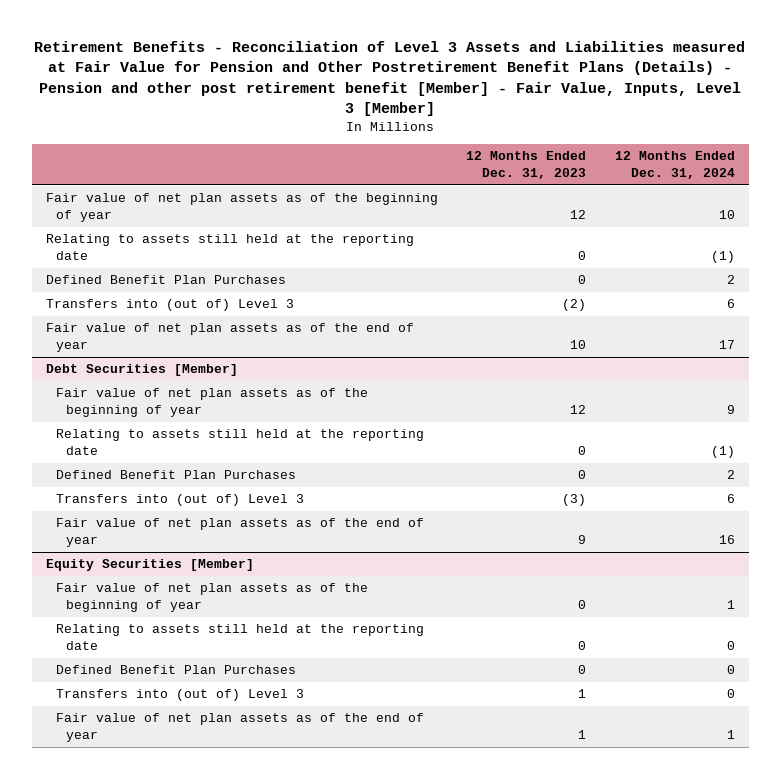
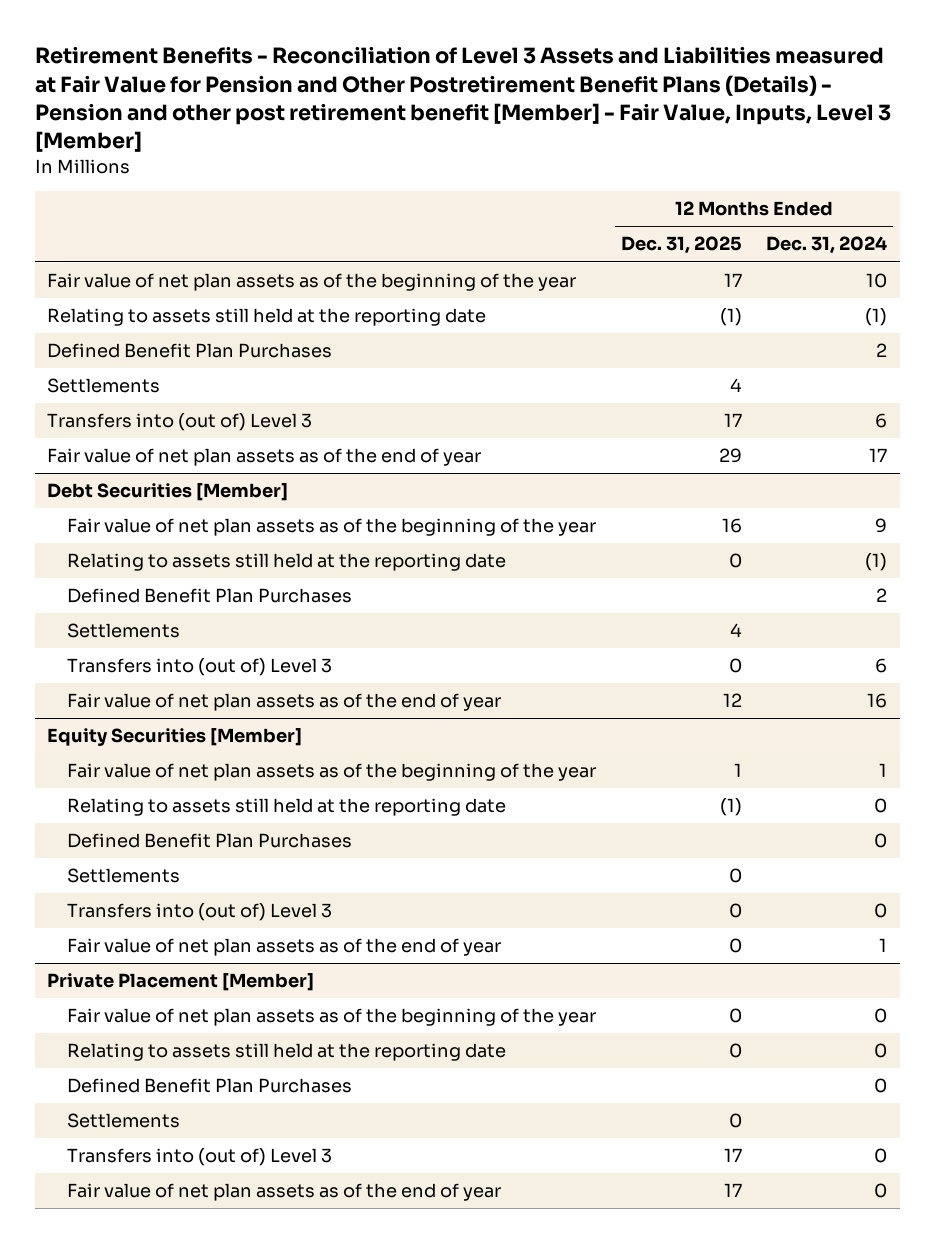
[466,151,587,179] 12 Months Ended Dec. 31, 2023 -> none
none -> [620,236,742,255] Dec. 31, 2025
[45,193,438,223] Fair value of net plan assets as of the beginning of year -> [47,273,577,292] Fair value of net plan assets as of the beginning of the year
none -> [47,378,161,394] Settlements
[55,388,368,418] Fair value of net plan assets as of the beginning of year -> [67,518,597,537] Fair value of net plan assets as of the beginning of the year
none -> [67,623,181,639] Settlements
[55,583,368,613] Fair value of net plan assets as of the beginning of year -> [67,763,597,782] Fair value of net plan assets as of the beginning of the year
none -> [67,868,181,884] Settlements
none -> [47,973,315,992] Private Placement [Member]
none -> [67,1008,597,1027] Fair value of net plan assets as of the beginning of the year
none -> [67,1043,507,1062] Relating to assets still held at the reporting date
none -> [67,1078,353,1094] Defined Benefit Plan Purchases
none -> [67,1113,181,1129] Settlements
none -> [67,1148,333,1167] Transfers into (out of) Level 3
none -> [67,1183,502,1202] Fair value of net plan assets as of the end of year

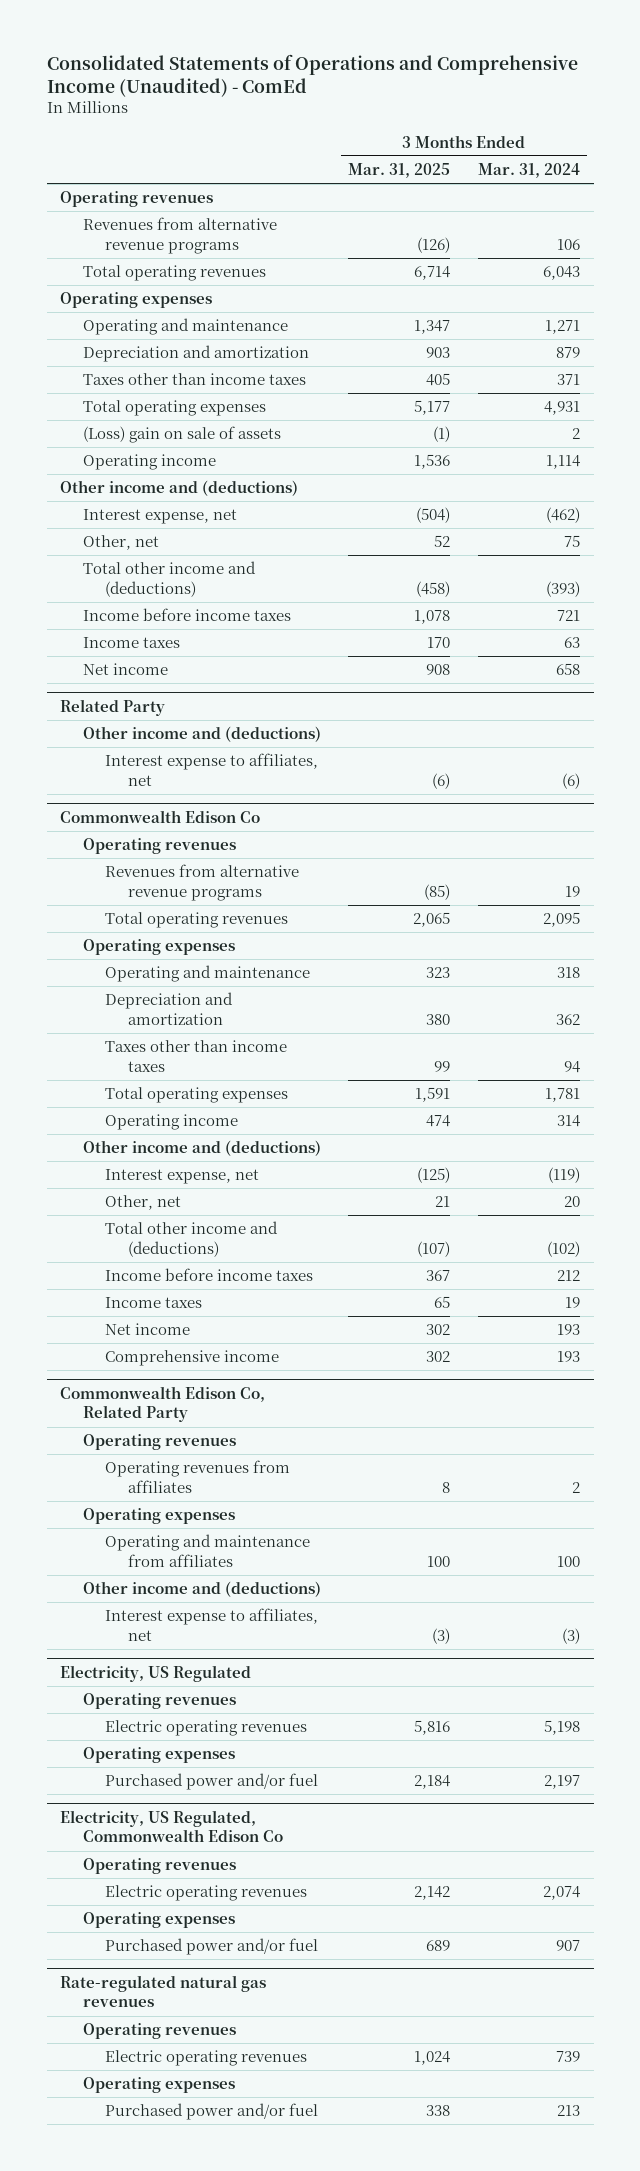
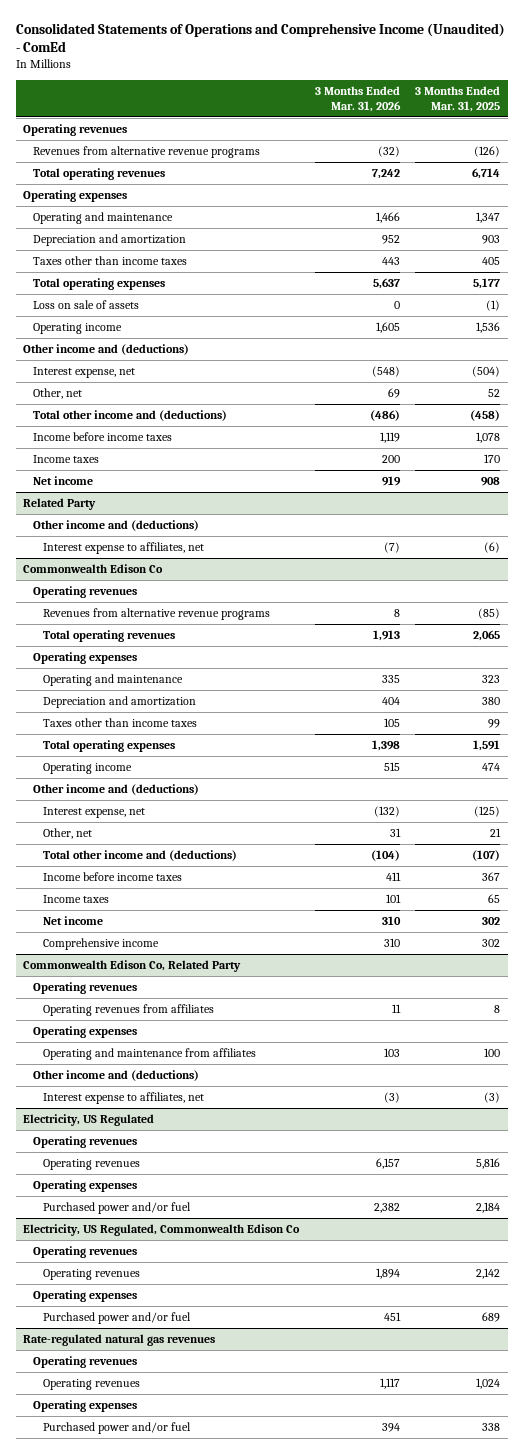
[477,163,580,179] Mar. 31, 2024 -> none
none -> [314,86,401,112] 3 Months Ended Mar. 31, 2026
[82,426,281,444] (Loss) gain on sale of assets -> [33,300,140,310] Loss on sale of assets
[105,1720,308,1737] Electric operating revenues -> [43,1159,141,1171] Operating revenues
[105,1885,308,1902] Electric operating revenues -> [43,1269,141,1281] Operating revenues
[105,2050,308,2067] Electric operating revenues -> [43,1379,141,1391] Operating revenues

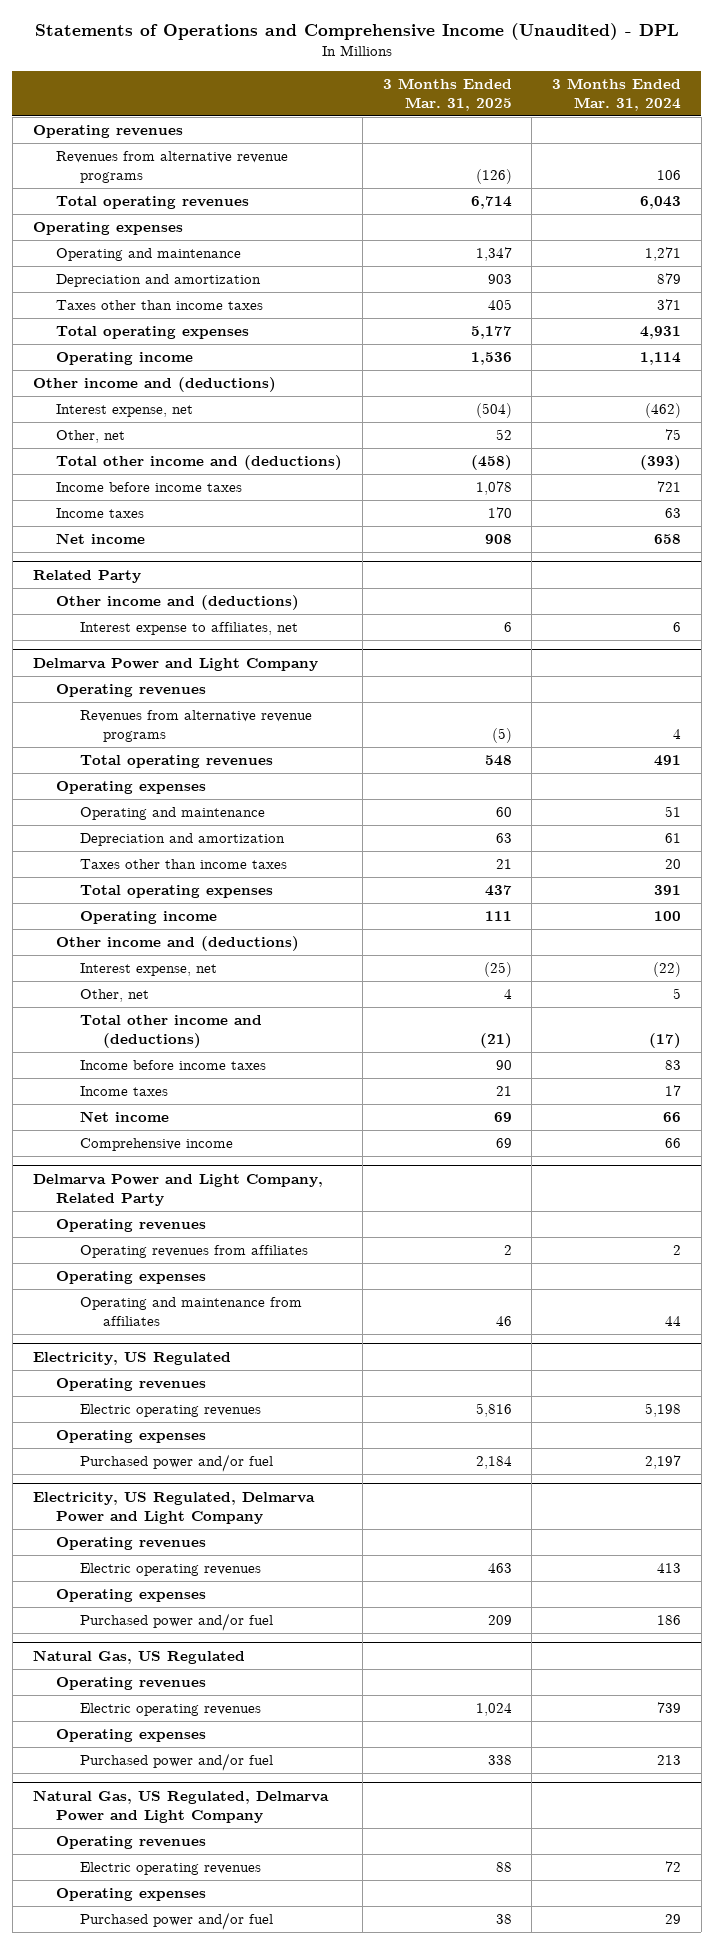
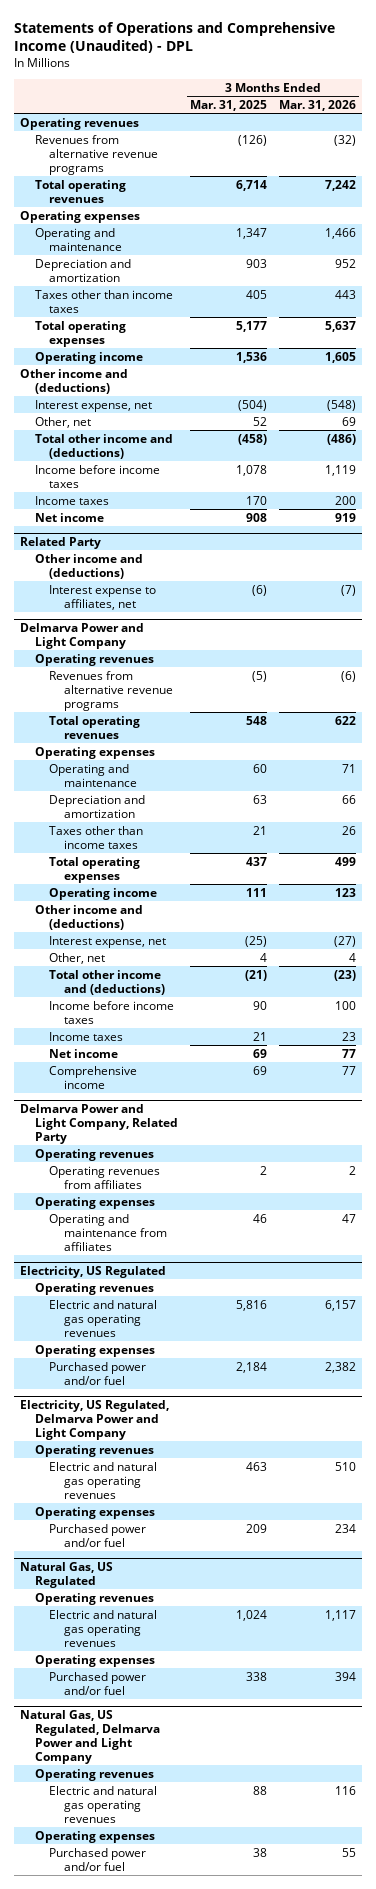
[552,77,682,112] 3 Months Ended Mar. 31, 2024 -> none
none -> [279,99,357,111] Mar. 31, 2026
[503,622,512,633] 6 -> [251,584,267,596] (6)
[79,1404,261,1418] Electric operating revenues -> [49,1299,158,1337] Electric and natural gas operating revenues
[79,1563,261,1577] Electric operating revenues -> [49,1461,158,1499] Electric and natural gas operating revenues
[79,1703,261,1717] Electric operating revenues -> [49,1609,158,1647] Electric and natural gas operating revenues
[79,1862,261,1876] Electric operating revenues -> [49,1785,158,1823] Electric and natural gas operating revenues

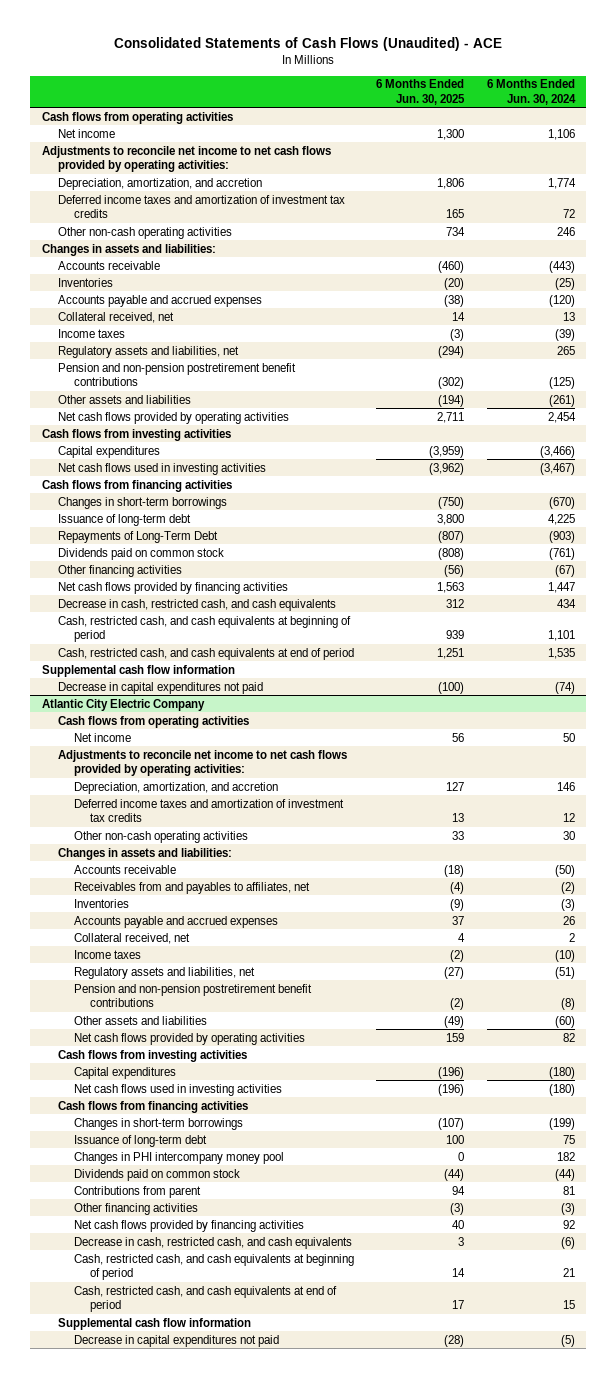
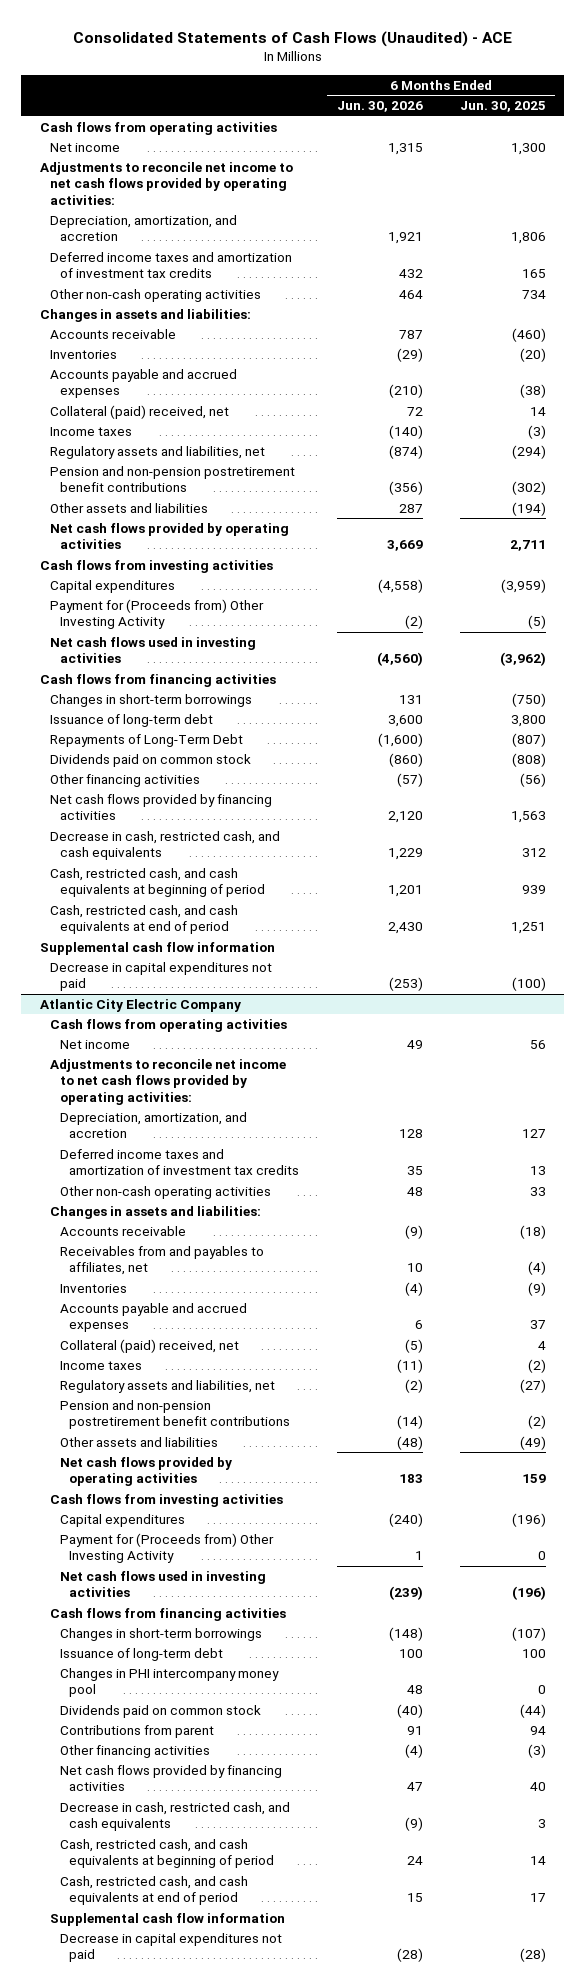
[486,79,576,105] 6 Months Ended Jun. 30, 2024 -> none
none -> [336,101,423,113] Jun. 30, 2026
[57,311,174,323] Collateral received, net -> [49,405,229,420] Collateral (paid) received, net
none -> [49,599,264,630] Payment for (Proceeds from) Other Investing Activity
[73,932,190,944] Collateral received, net -> [59,1339,239,1354] Collateral (paid) received, net
none -> [59,1533,274,1564] Payment for (Proceeds from) Other Investing Activity

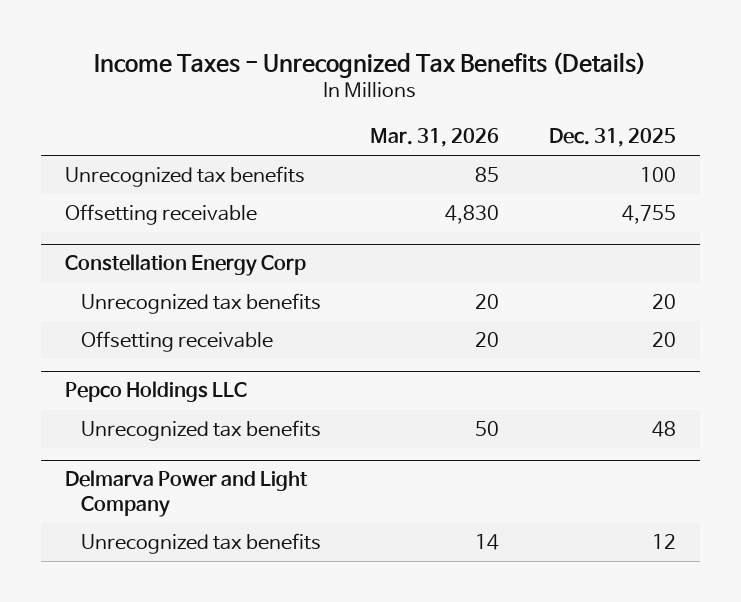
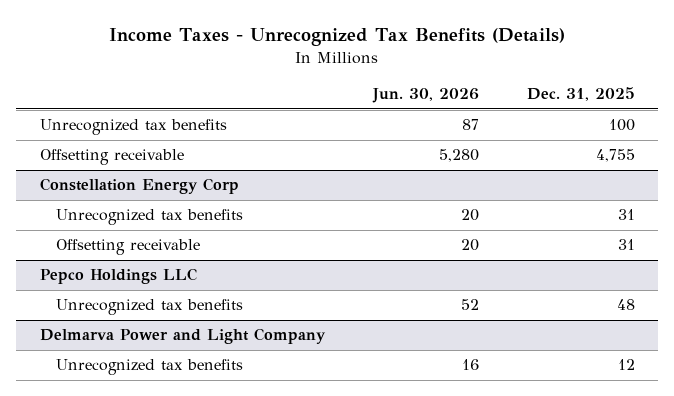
[370,128,500,148] Mar. 31, 2026 -> none
none -> [371,88,479,104] Jun. 30, 2026
[651,294,676,310] 20 -> [617,209,635,221] 31
[651,332,676,348] 20 -> [617,239,635,251] 31

